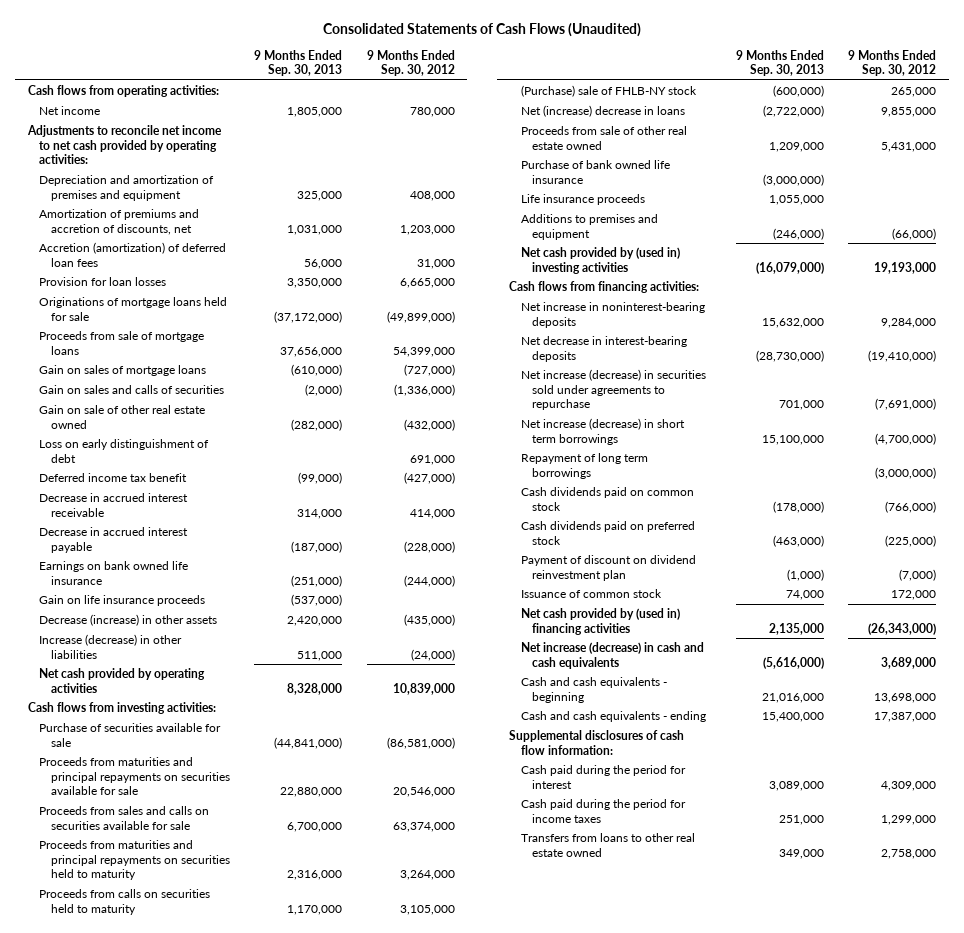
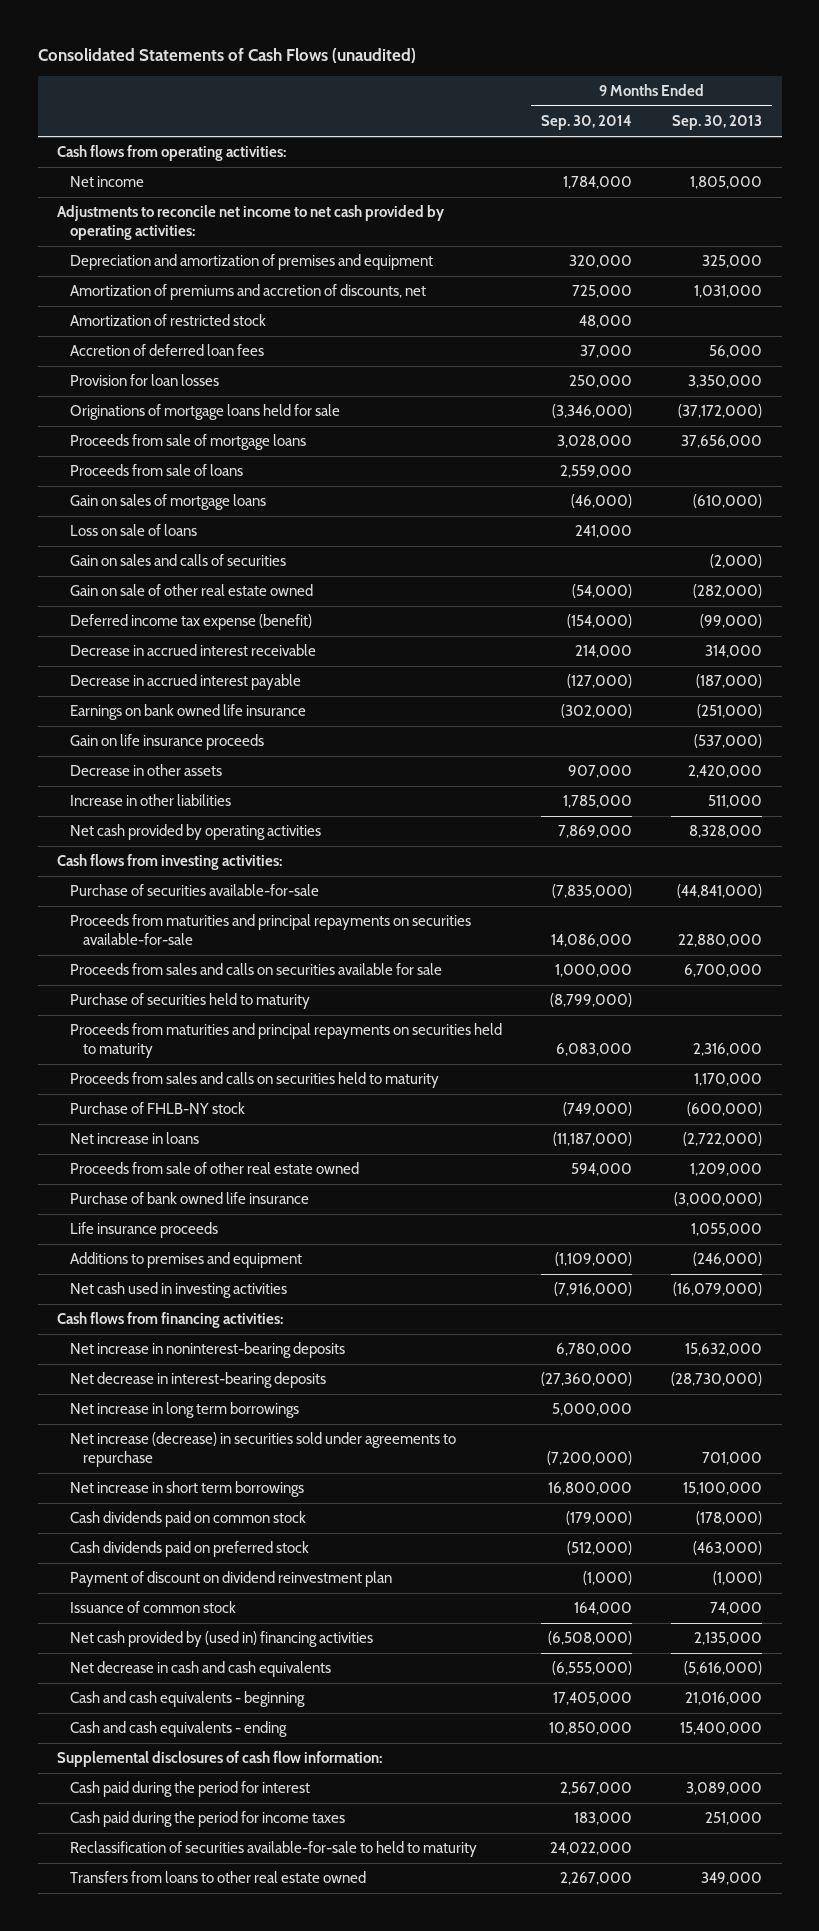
[323,22,642,37] Consolidated Statements of Cash Flows (Unaudited) -> [37,47,416,63] Consolidated Statements of Cash Flows (unaudited)
[367,49,456,77] 9 Months Ended Sep. 30, 2012 -> none
none -> [541,115,633,131] Sep. 30, 2014
none -> [70,314,267,327] Amortization of restricted stock
[39,242,227,267] Accretion (amortization) of deferred loan fees -> [70,344,265,357] Accretion of deferred loan fees
none -> [70,464,244,477] Proceeds from sale of loans
none -> [70,524,198,537] Loss on sale of loans
[39,439,210,463] Loss on early distinguishment of debt -> none
[39,473,188,483] Deferred income tax benefit -> [70,614,313,631] Deferred income tax expense (benefit)
[39,614,218,627] Decrease (increase) in other assets -> [70,764,223,777] Decrease in other assets
[39,634,183,659] Increase (decrease) in other liabilities -> [70,794,232,807] Increase in other liabilities
[39,723,222,747] Purchase of securities available for sale -> [70,884,320,897] Purchase of securities available-for-sale
[39,757,230,796] Proceeds from maturities and principal repayments on securities available for sale -> [70,914,472,946] Proceeds from maturities and principal repayments on securities available-for-sale
none -> [70,993,311,1010] Purchase of securities held to maturity
[39,889,211,915] Proceeds from calls on securities held to maturity -> [70,1072,440,1089] Proceeds from sales and calls on securities held to maturity
[520,85,697,98] (Purchase) sale of FHLB-NY stock -> [70,1102,246,1115] Purchase of FHLB-NY stock
[520,105,685,118] Net (increase) decrease in loans -> [70,1132,200,1145] Net increase in loans
[520,247,680,274] Net cash provided by (used in) investing activities -> [70,1282,288,1299] Net cash used in investing activities
none -> [70,1402,300,1419] Net increase in long term borrowings
[520,453,648,479] Repayment of long term borrowings -> none
[520,418,685,445] Net increase (decrease) in short term borrowings -> [70,1481,305,1498] Net increase in short term borrowings
[520,642,704,669] Net increase (decrease) in cash and cash equivalents -> [70,1661,332,1678] Net decrease in cash and cash equivalents
none -> [70,1841,478,1858] Reclassification of securities available-for-sale to held to maturity

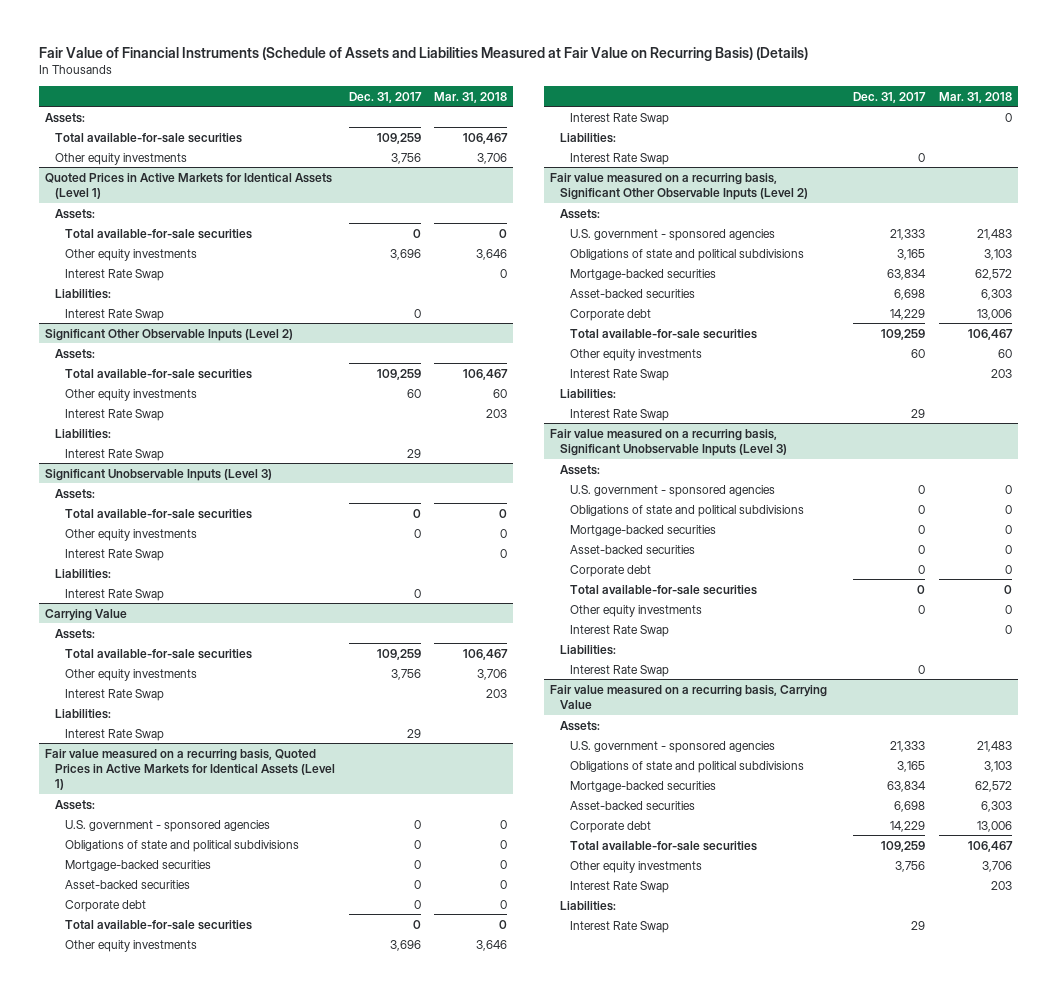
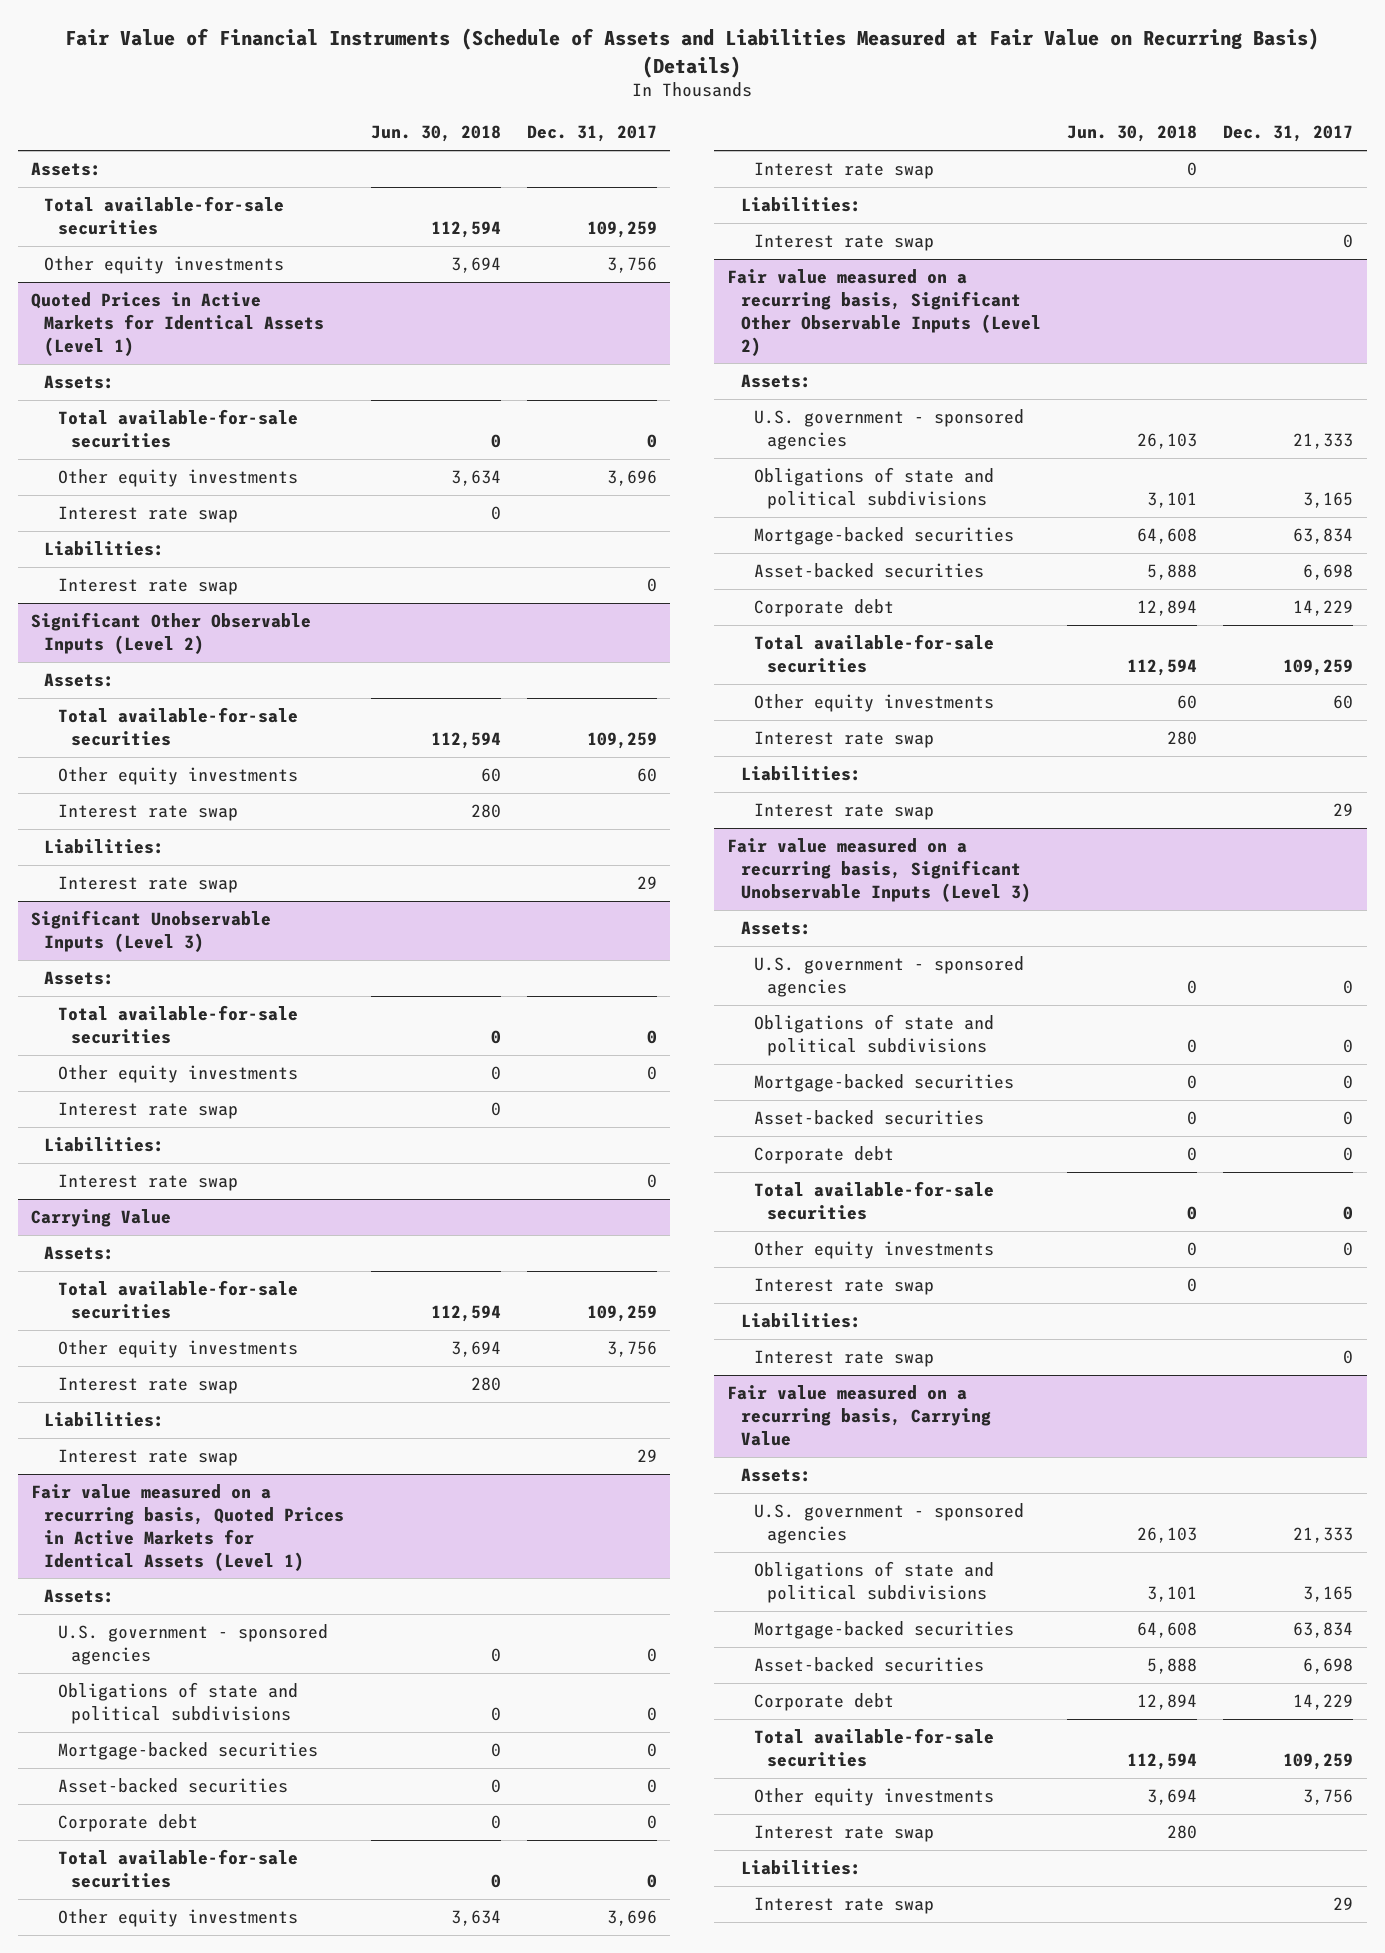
[433,91,507,103] Mar. 31, 2018 -> none
none -> [370,125,501,143] Jun. 30, 2018
[65,268,165,281] Interest Rate Swap -> [57,506,238,524] Interest rate swap
[65,308,165,321] Interest Rate Swap -> [57,578,238,596] Interest rate swap
[65,408,165,421] Interest Rate Swap -> [57,804,238,822] Interest rate swap
[65,448,165,461] Interest Rate Swap -> [57,876,238,894] Interest rate swap
[65,548,165,561] Interest Rate Swap -> [57,1102,238,1120] Interest rate swap
[65,588,165,601] Interest Rate Swap -> [57,1174,238,1192] Interest rate swap
[65,688,165,701] Interest Rate Swap -> [57,1377,238,1395] Interest rate swap
[65,728,165,741] Interest Rate Swap -> [57,1449,238,1467] Interest rate swap
[569,112,669,125] Interest Rate Swap -> [753,162,934,180] Interest rate swap
[569,152,669,165] Interest Rate Swap -> [753,234,934,252] Interest rate swap
[569,368,669,381] Interest Rate Swap -> [753,731,934,749] Interest rate swap
[569,408,669,421] Interest Rate Swap -> [753,803,934,821] Interest rate swap
[569,624,669,637] Interest Rate Swap -> [753,1278,934,1296] Interest rate swap
[569,664,669,677] Interest Rate Swap -> [753,1350,934,1368] Interest rate swap
[569,880,669,893] Interest Rate Swap -> [753,1825,934,1843] Interest rate swap
[569,920,669,933] Interest Rate Swap -> [753,1897,934,1915] Interest rate swap

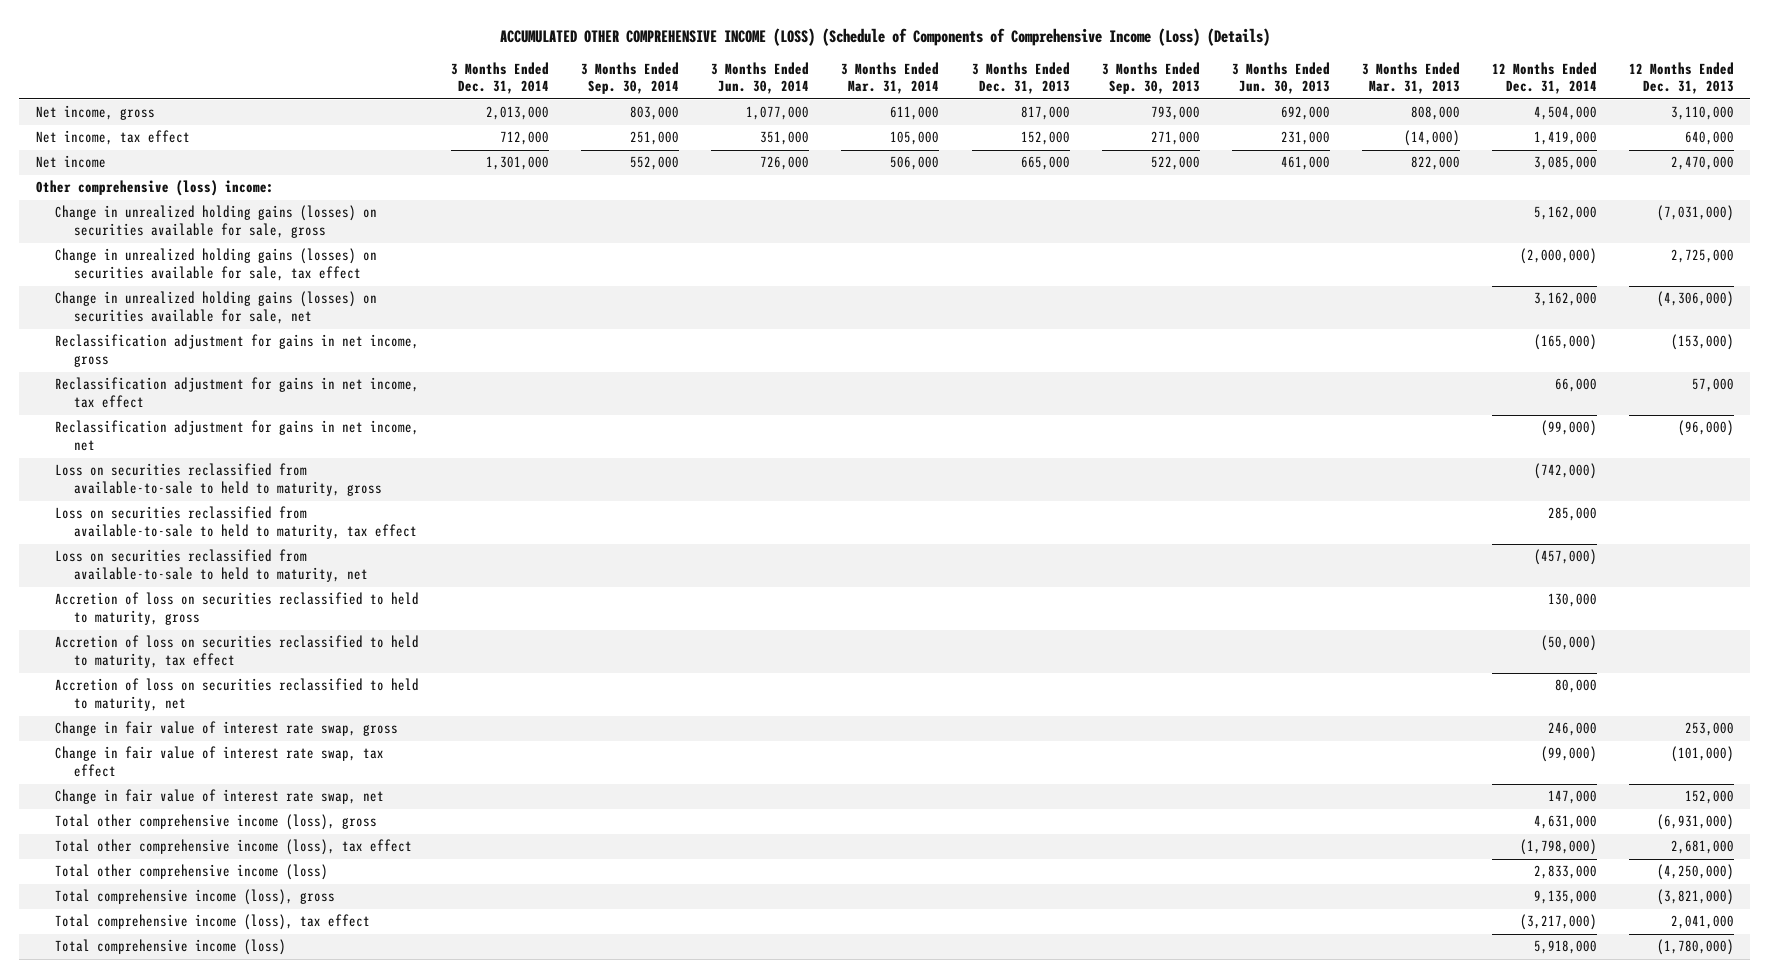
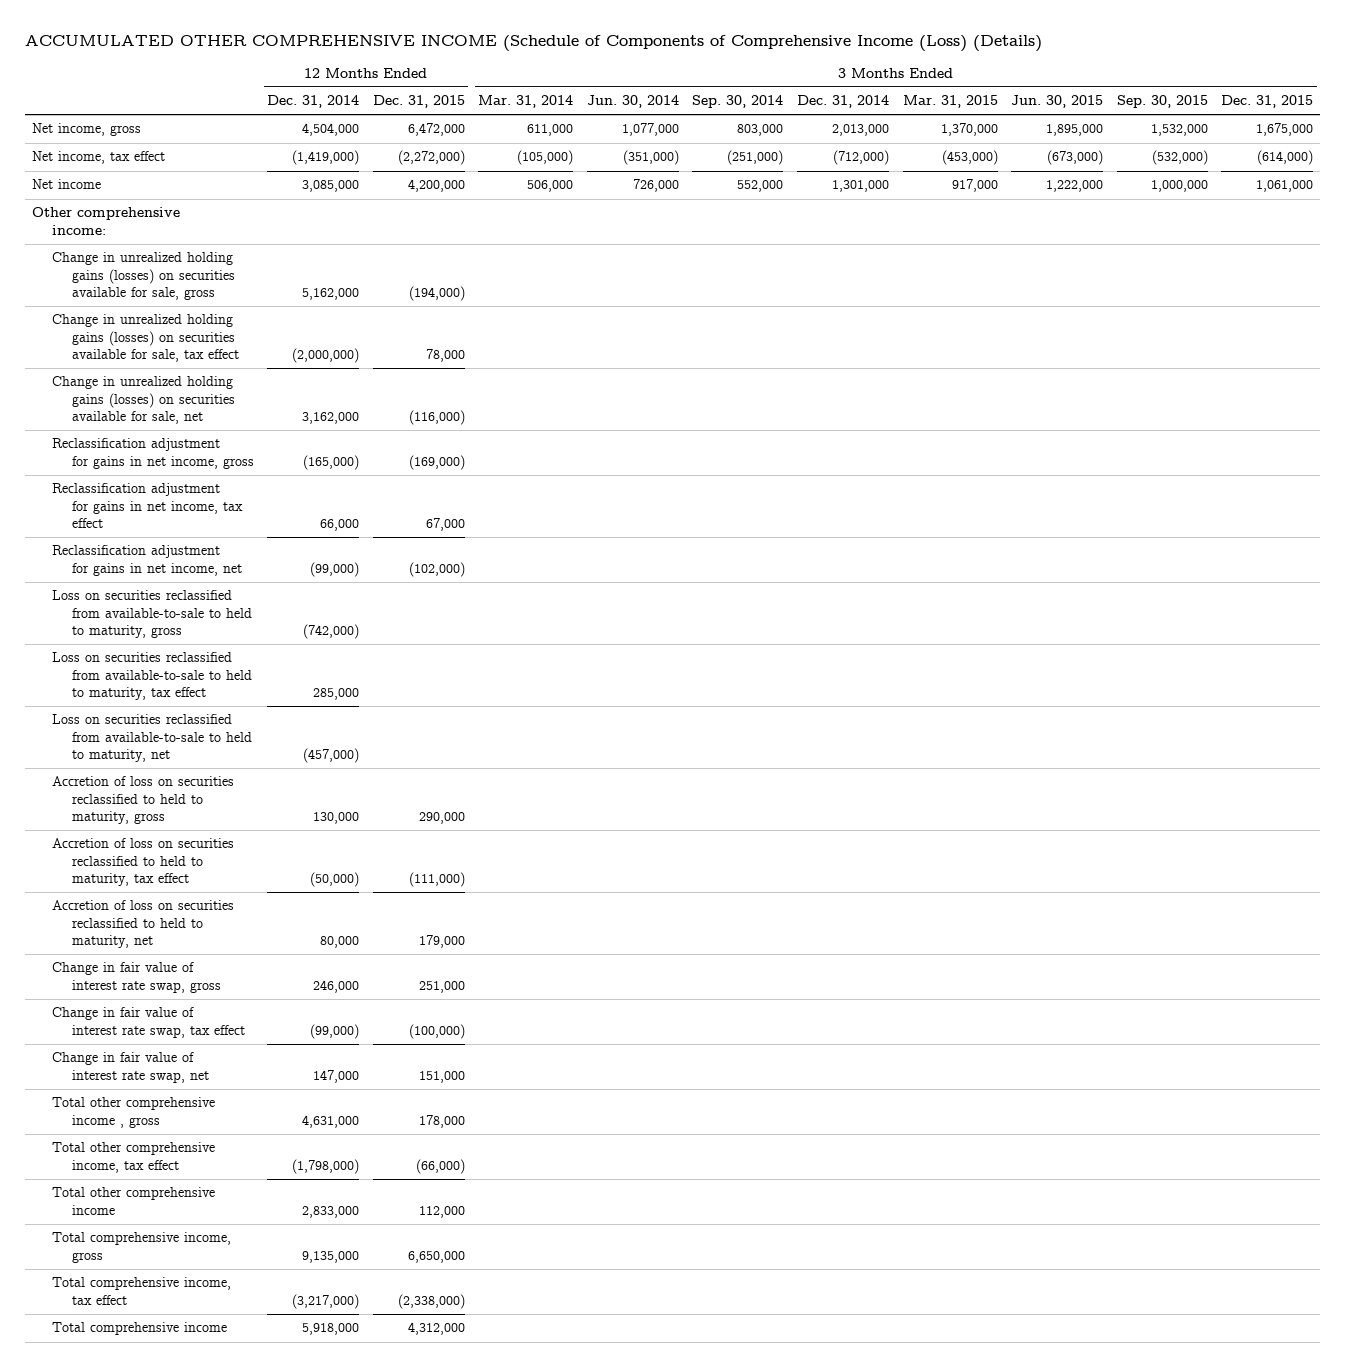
[499,27,1270,46] ACCUMULATED OTHER COMPREHENSIVE INCOME (LOSS) (Schedule of Components of Comprehensive Income (Loss) (Details) -> [24,34,1042,52] ACCUMULATED OTHER COMPREHENSIVE INCOME (Schedule of Components of Comprehensive Income (Loss) (Details)
[971,61,1070,95] 3 Months Ended Dec. 31, 2013 -> none
[1101,61,1200,95] 3 Months Ended Sep. 30, 2013 -> none
[1231,61,1330,95] 3 Months Ended Jun. 30, 2013 -> none
[1361,61,1460,95] 3 Months Ended Mar. 31, 2013 -> none
[1629,61,1735,95] 12 Months Ended Dec. 31, 2013 -> none
none -> [372,95,465,109] Dec. 31, 2015
none -> [902,95,998,109] Mar. 31, 2015
none -> [1011,95,1104,109] Jun. 30, 2015
none -> [1116,95,1208,109] Sep. 30, 2015
none -> [1221,95,1314,109] Dec. 31, 2015
[500,131,550,146] 712,000 -> [833,150,890,166] (712,000)
[630,131,680,146] 251,000 -> [727,150,784,166] (251,000)
[760,131,810,146] 351,000 -> [622,150,679,166] (351,000)
[890,131,940,146] 105,000 -> [517,150,574,166] (105,000)
[1534,131,1598,146] 1,419,000 -> [292,150,360,166] (1,419,000)
[35,180,274,197] Other comprehensive (loss) income: -> [31,207,180,235] Other comprehensive income:
[54,814,377,831] Total other comprehensive income (loss), gross -> [51,1097,215,1128] Total other comprehensive income , gross
[54,839,412,856] Total other comprehensive income (loss), tax effect -> [51,1142,215,1173] Total other comprehensive income, tax effect
[54,864,328,881] Total other comprehensive income (loss) -> [51,1187,215,1215] Total other comprehensive income
[54,889,335,906] Total comprehensive income (loss), gross -> [51,1232,231,1263] Total comprehensive income, gross
[54,914,370,931] Total comprehensive income (loss), tax effect -> [51,1277,231,1305] Total comprehensive income, tax effect
[54,939,286,956] Total comprehensive income (loss) -> [51,1322,227,1336] Total comprehensive income

